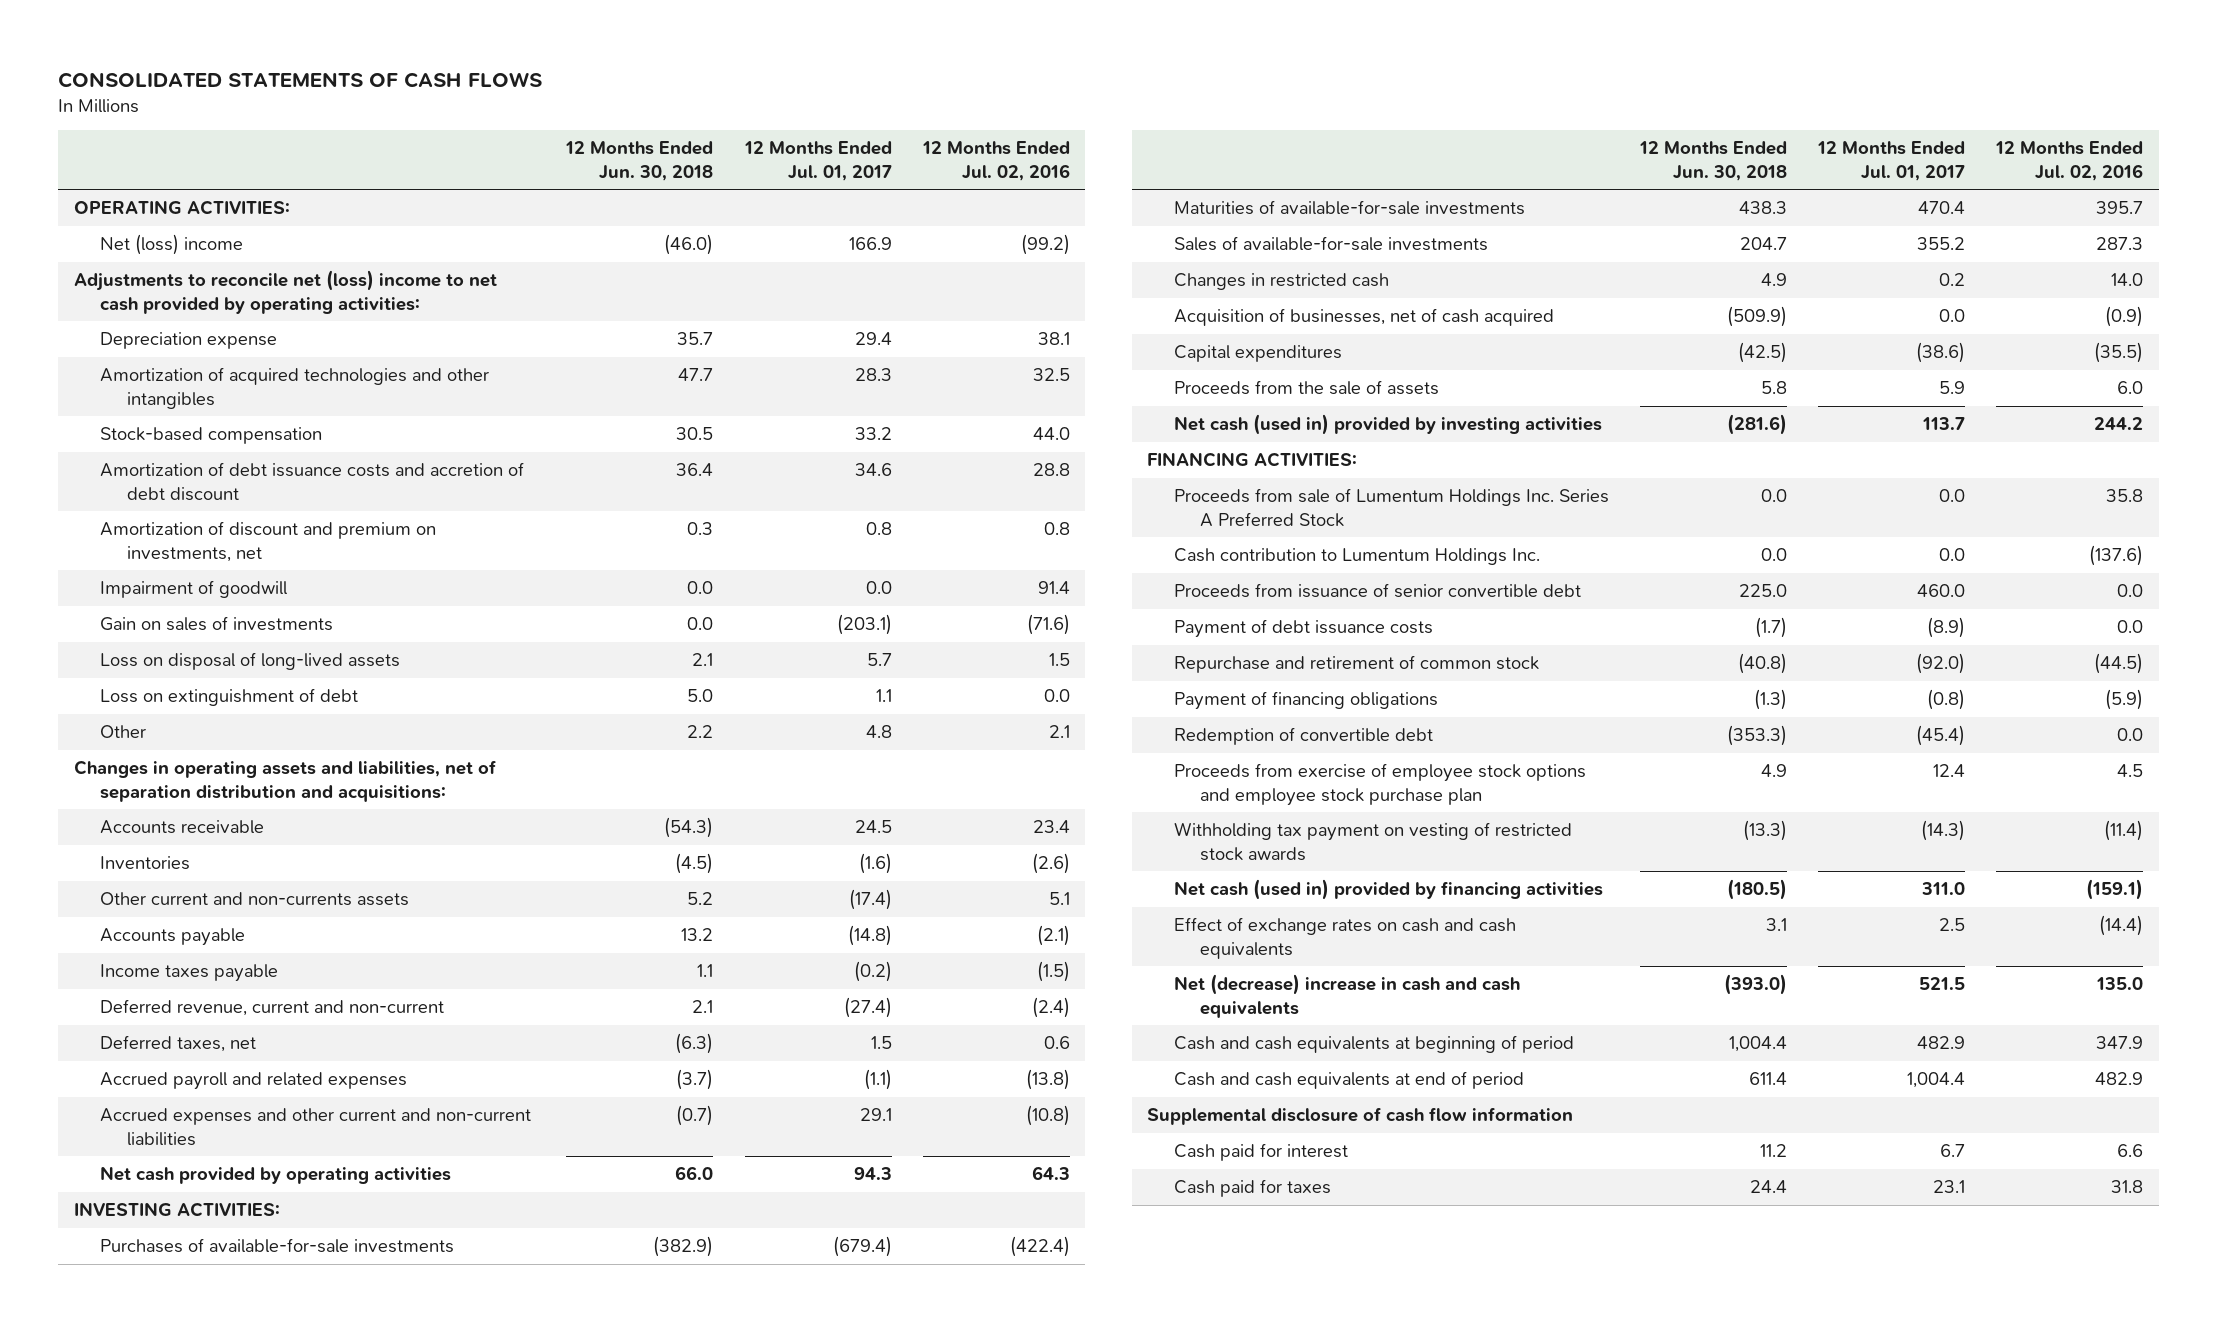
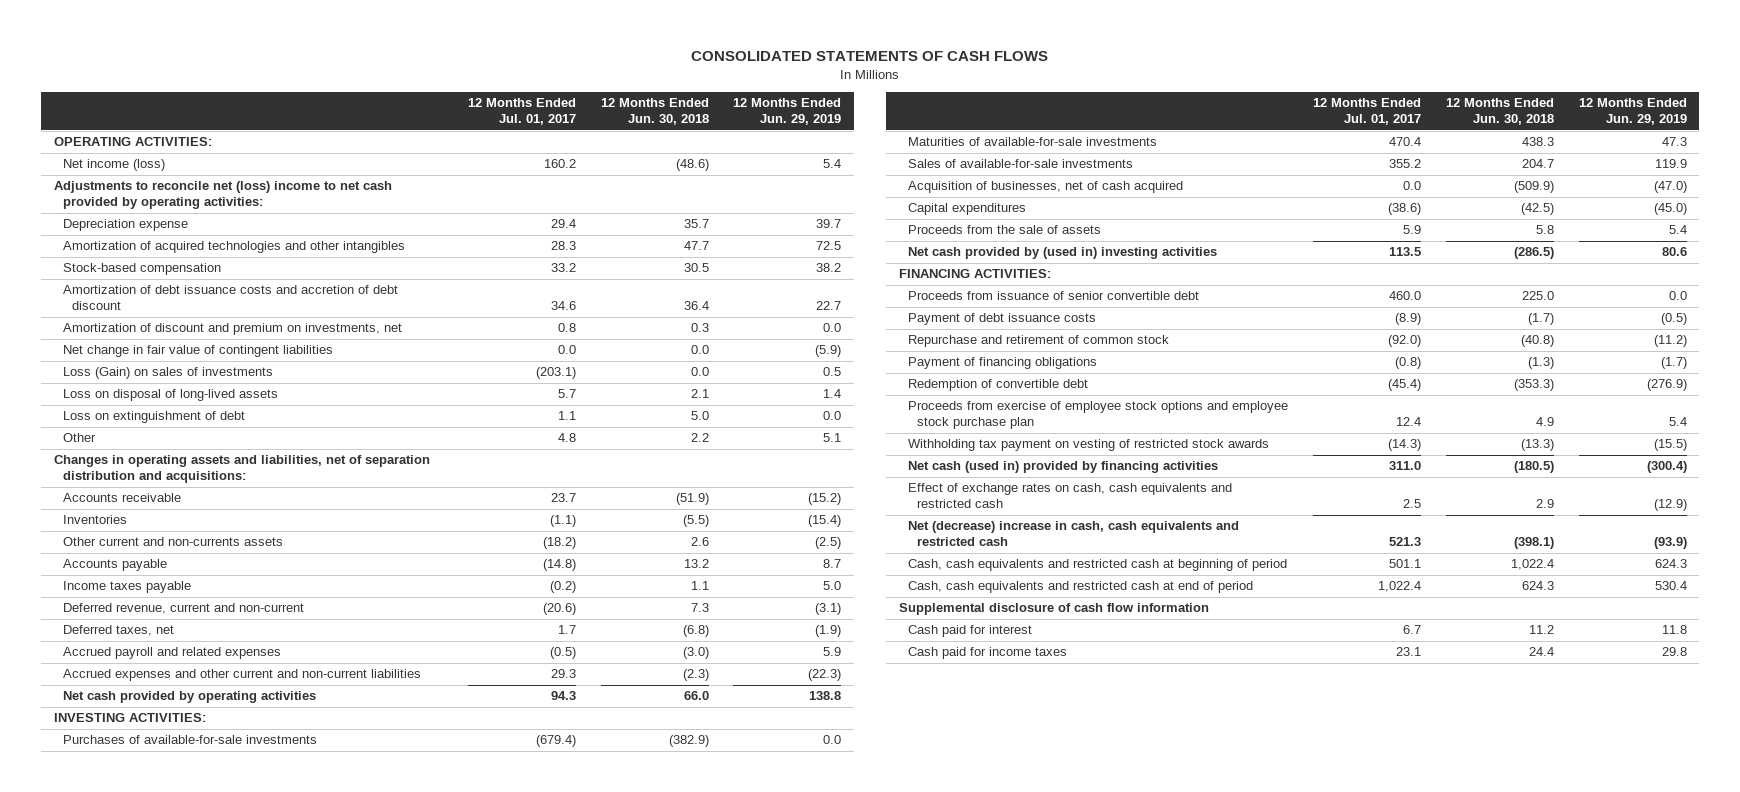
[921,141,1070,181] 12 Months Ended Jul. 02, 2016 -> none
none -> [733,98,842,125] 12 Months Ended Jun. 29, 2019
[100,234,244,256] Net (loss) income -> [62,159,165,172] Net income (loss)
[664,234,714,256] (46.0) -> [675,159,709,172] (48.6)
[848,237,892,251] 166.9 -> [543,159,576,169] 160.2
[100,580,288,599] Impairment of goodwill -> none
none -> [62,345,333,358] Net change in fair value of contingent liabilities
[100,616,334,632] Gain on sales of investments -> [62,367,273,380] Loss (Gain) on sales of investments
[664,817,714,839] (54.3) -> [675,493,709,506] (51.9)
[854,820,892,834] 24.5 -> [550,493,576,503] 23.7
[675,853,714,875] (4.5) -> [682,515,709,528] (5.5)
[858,853,892,875] (1.6) -> [549,515,576,528] (1.1)
[687,892,714,906] 5.2 -> [690,537,709,547] 2.6
[848,889,892,911] (17.4) -> [542,537,576,550] (18.2)
[692,1000,714,1014] 2.1 -> [690,603,709,613] 7.3
[843,997,892,1019] (27.4) -> [542,603,576,616] (20.6)
[675,1033,714,1055] (6.3) -> [682,625,709,638] (6.8)
[870,1036,892,1050] 1.5 -> [557,625,576,635] 1.7
[676,1069,714,1091] (3.7) -> [682,647,709,660] (3.0)
[863,1069,892,1091] (1.1) -> [549,647,576,660] (0.5)
[676,1105,714,1127] (0.7) -> [682,669,709,682] (2.3)
[859,1108,892,1122] 29.1 -> [550,669,576,679] 29.3
[1173,273,1389,291] Changes in restricted cash -> none
[1173,414,1602,436] Net cash (used in) provided by investing activities -> [907,247,1217,260] Net cash provided by (used in) investing activities
[1726,414,1787,436] (281.6) -> [1513,247,1554,260] (286.5)
[1922,417,1966,431] 113.7 -> [1388,247,1421,257] 113.5
[1173,488,1609,527] Proceeds from sale of Lumentum Holdings Inc. Series A Preferred Stock -> none
[1173,548,1540,566] Cash contribution to Lumentum Holdings Inc. -> none
[1173,917,1516,959] Effect of exchange rates on cash and cash equivalents -> [907,483,1232,509] Effect of exchange rates on cash, cash equivalents and restricted cash
[1765,918,1787,932] 3.1 -> [1535,499,1554,509] 2.9
[1173,974,1520,1018] Net (decrease) increase in cash and cash equivalents -> [907,521,1239,547] Net (decrease) increase in cash, cash equivalents and restricted cash
[1723,974,1787,996] (393.0) -> [1513,537,1554,550] (398.1)
[1919,977,1966,991] 521.5 -> [1388,537,1421,547] 521.3
[1173,1035,1574,1054] Cash and cash equivalents at beginning of period -> [907,559,1287,572] Cash, cash equivalents and restricted cash at beginning of period
[1728,1036,1787,1053] 1,004.4 -> [1510,559,1554,571] 1,022.4
[1917,1036,1966,1050] 482.9 -> [1388,559,1421,569] 501.1
[1173,1071,1524,1090] Cash and cash equivalents at end of period -> [907,581,1253,594] Cash, cash equivalents and restricted cash at end of period
[1748,1072,1787,1086] 611.4 -> [1521,581,1554,591] 624.3
[1907,1072,1966,1089] 1,004.4 -> [1377,581,1421,593] 1,022.4
[1173,1179,1331,1198] Cash paid for taxes -> [907,647,1067,660] Cash paid for income taxes

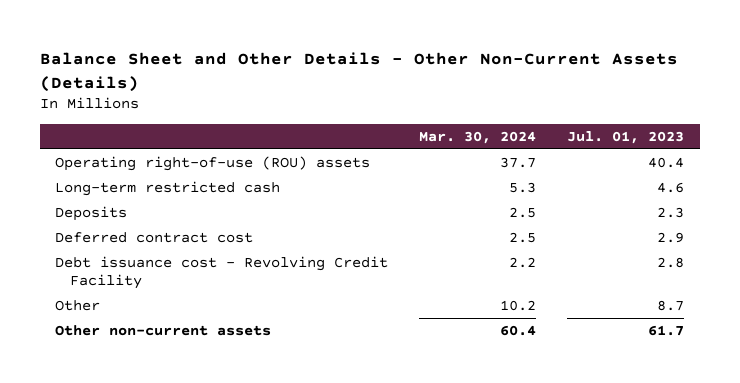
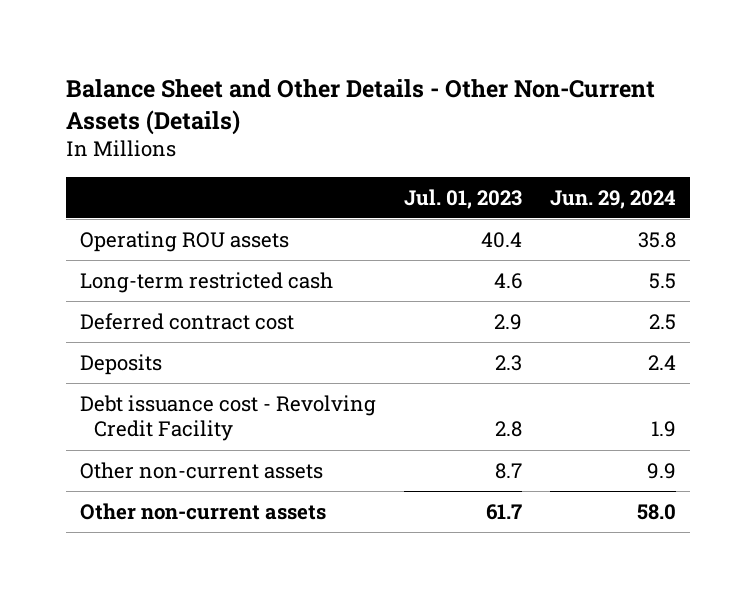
[419,130,537,144] Mar. 30, 2024 -> none
none -> [549,189,676,209] Jun. 29, 2024
[55,155,371,171] Operating right-of-use (ROU) assets -> [79,230,289,252] Operating ROU assets
[55,205,128,221] Deposits -> [79,353,162,375] Deposits
[55,299,101,311] Other -> [79,461,323,479] Other non-current assets

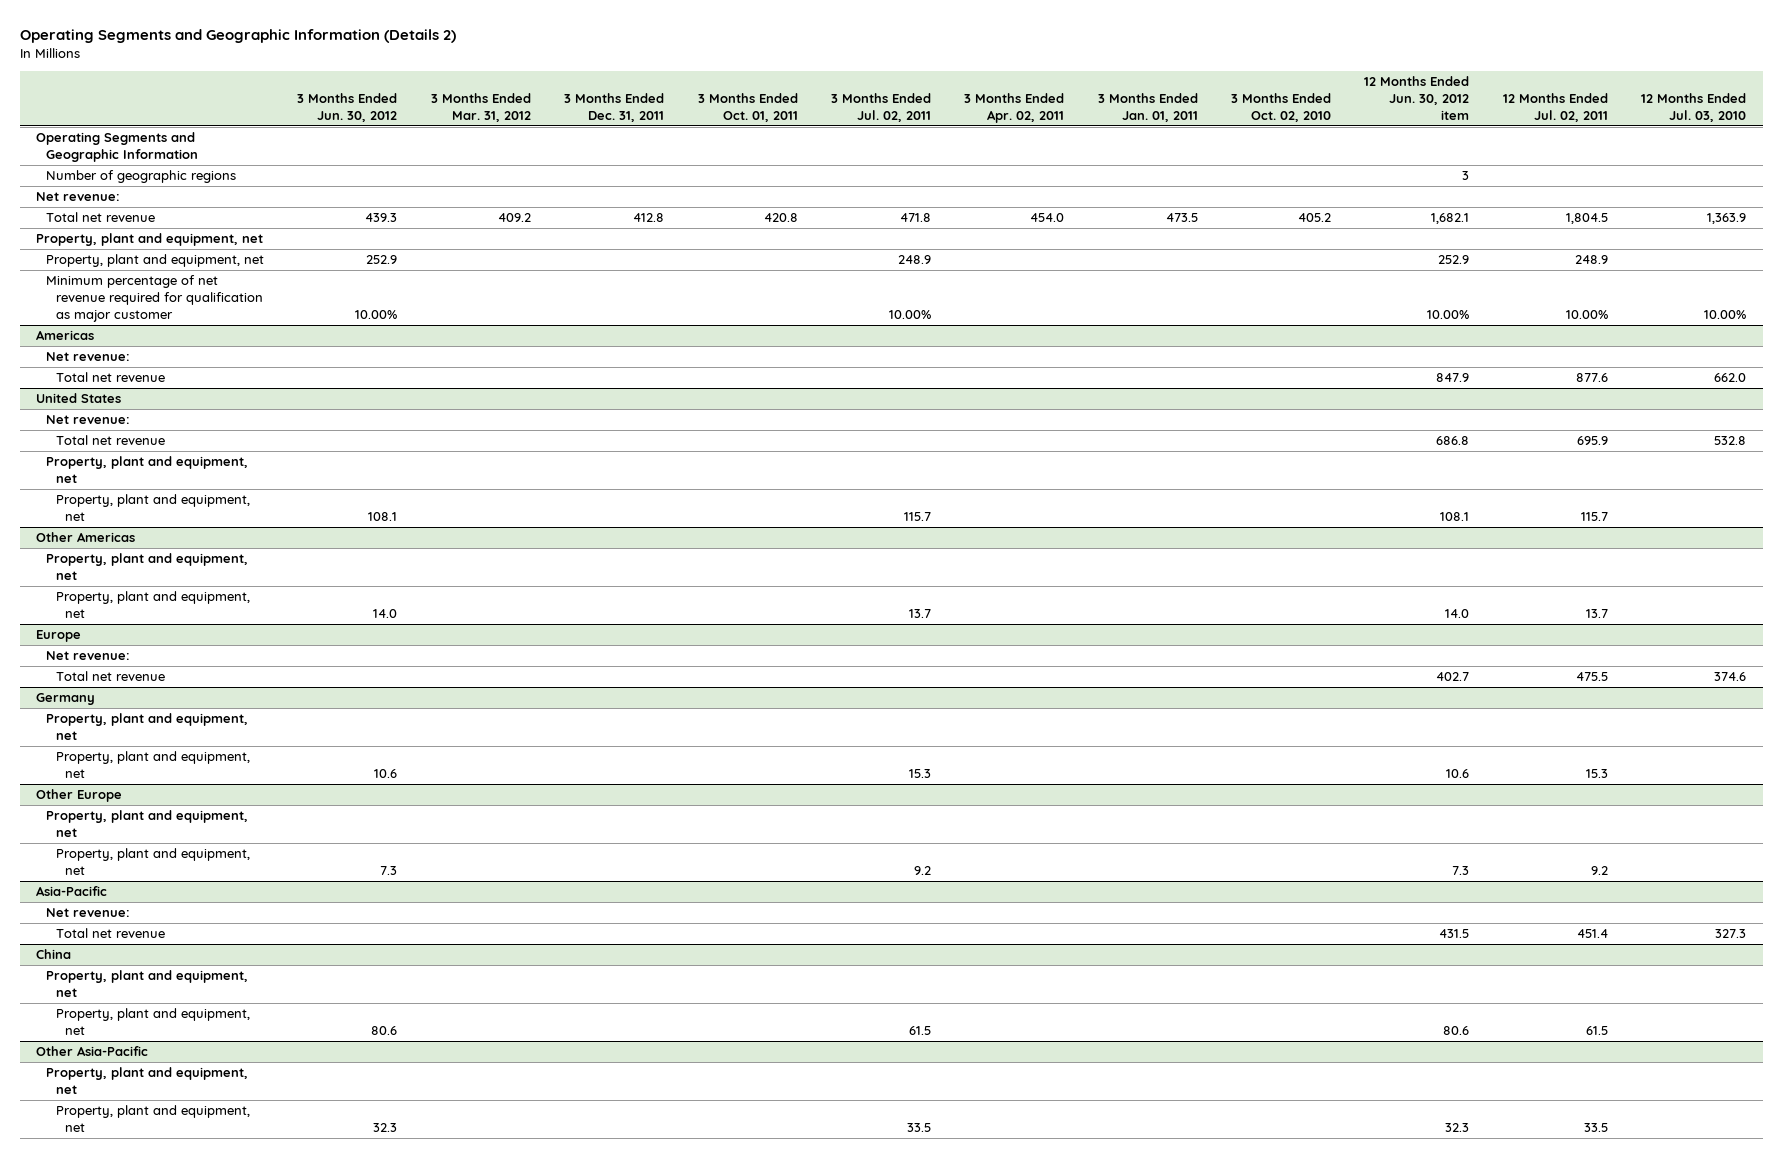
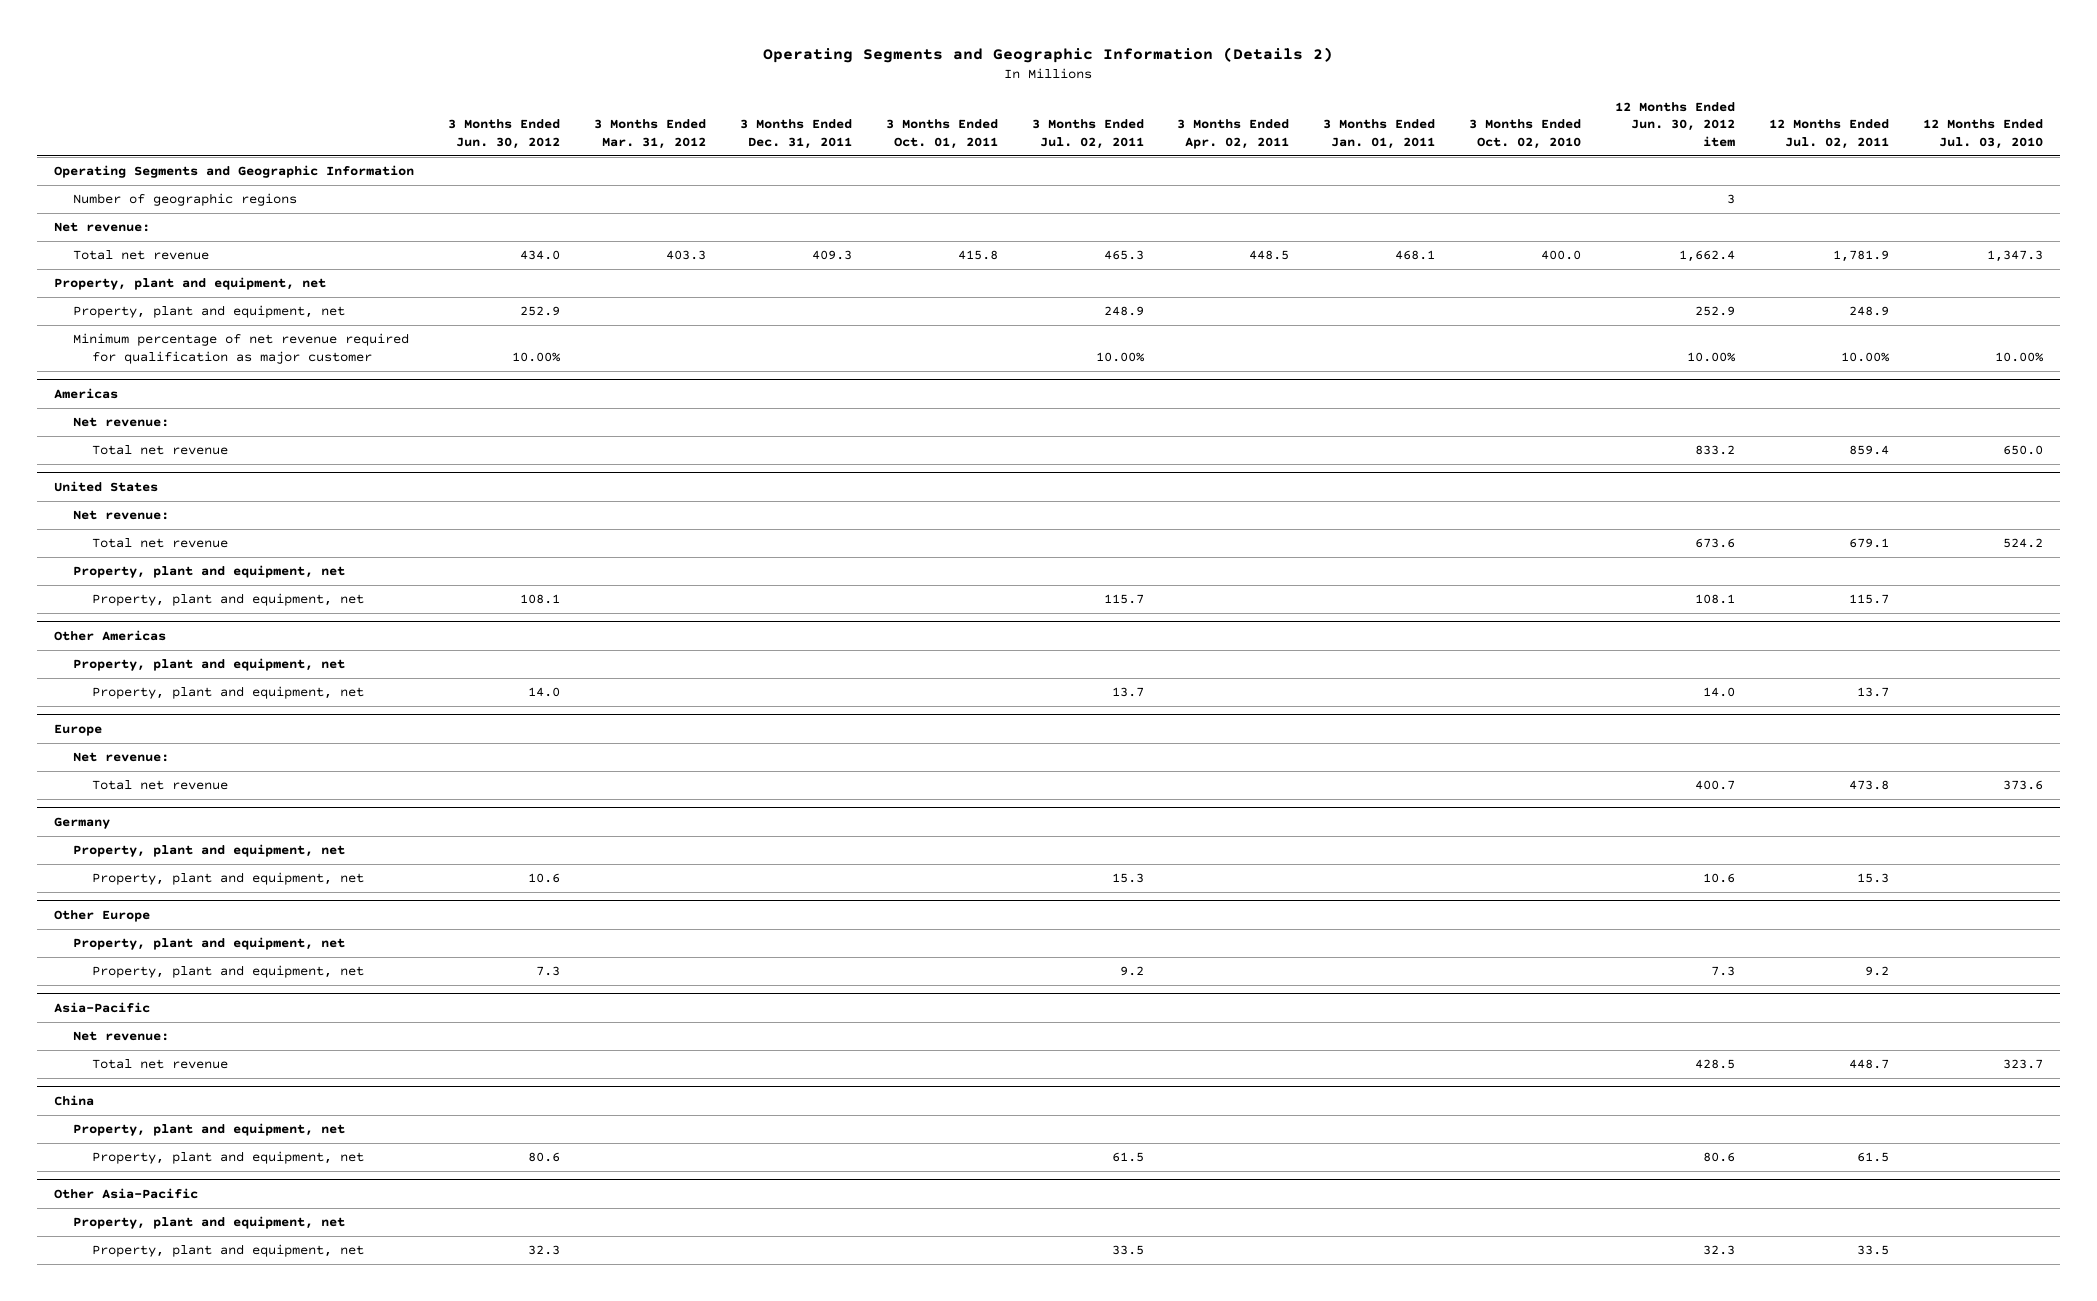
[365,213,398,223] 439.3 -> [519,250,560,261] 434.0
[497,213,531,223] 409.2 -> [665,250,706,261] 403.3
[633,213,665,223] 412.8 -> [811,250,852,261] 409.3
[763,213,798,223] 420.8 -> [957,250,998,261] 415.8
[899,213,931,223] 471.8 -> [1103,250,1144,261] 465.3
[1030,213,1065,223] 454.0 -> [1249,250,1290,261] 448.5
[1165,213,1198,223] 473.5 -> [1395,250,1436,261] 468.1
[1297,213,1331,223] 405.2 -> [1541,250,1582,261] 400.0
[1431,213,1470,225] 1,682.1 -> [1679,250,1736,263] 1,662.4
[1565,213,1608,225] 1,804.5 -> [1833,250,1890,263] 1,781.9
[1707,213,1747,225] 1,363.9 -> [1986,250,2043,263] 1,347.3
[1436,373,1470,383] 847.9 -> [1695,445,1736,456] 833.2
[1575,373,1608,383] 877.6 -> [1849,445,1890,456] 859.4
[1714,373,1747,383] 662.0 -> [2002,445,2043,456] 650.0
[1436,436,1470,446] 686.8 -> [1695,538,1736,549] 673.6
[1576,436,1608,446] 695.9 -> [1849,538,1890,549] 679.1
[1714,436,1747,446] 532.8 -> [2002,538,2043,549] 524.2
[1436,672,1470,682] 402.7 -> [1695,780,1736,791] 400.7
[1575,672,1608,682] 475.5 -> [1849,780,1890,791] 473.8
[1714,672,1747,682] 374.6 -> [2002,780,2043,791] 373.6
[1439,929,1470,939] 431.5 -> [1695,1059,1736,1070] 428.5
[1576,929,1608,939] 451.4 -> [1849,1059,1890,1070] 448.7
[1715,929,1747,939] 327.3 -> [2002,1059,2043,1070] 323.7

